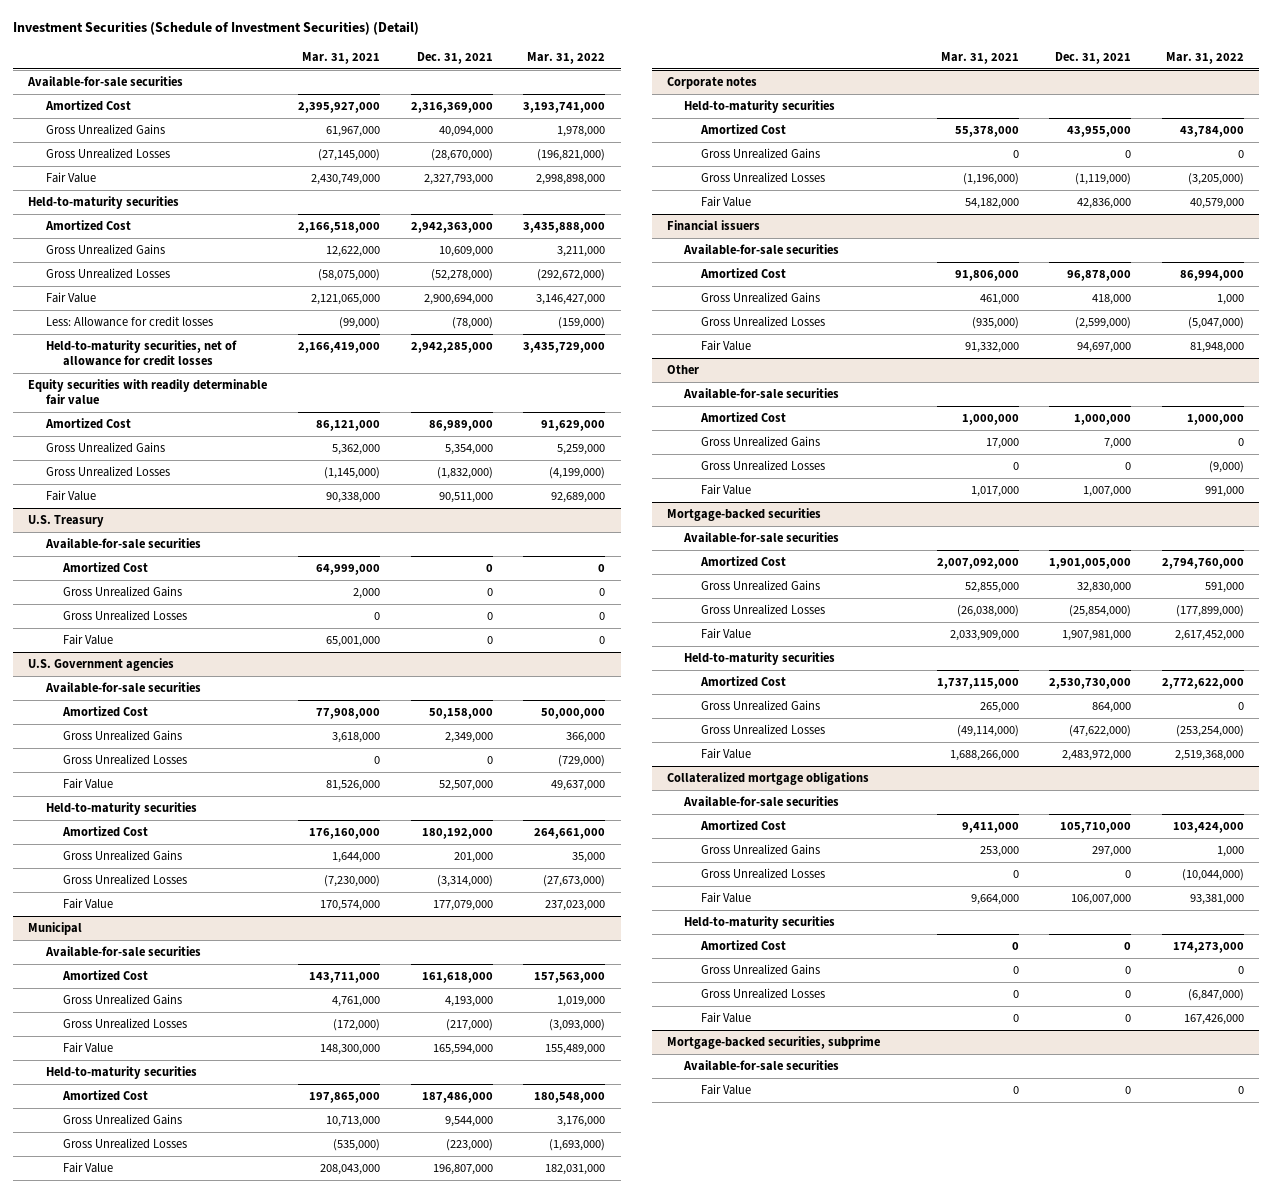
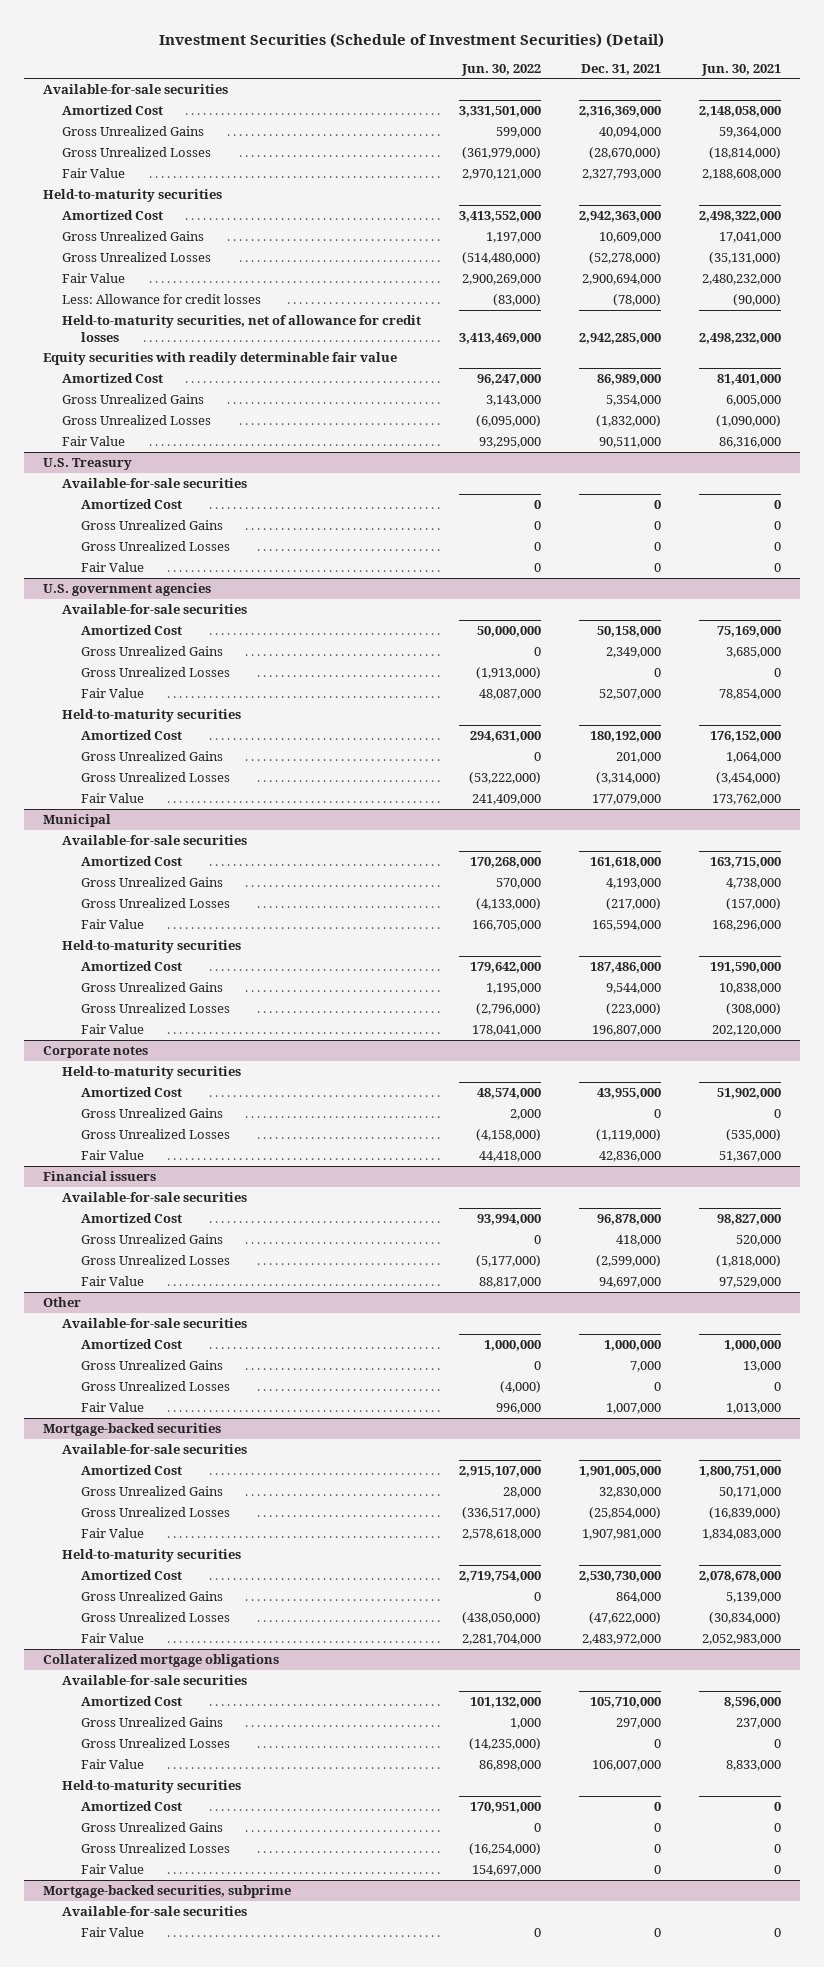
[302,51,381,64] Mar. 31, 2021 -> none
[527,51,606,64] Mar. 31, 2022 -> none
none -> [460,63,541,76] Jun. 30, 2022
none -> [700,63,781,76] Jun. 30, 2021
[28,658,175,672] U.S. Government agencies -> [43,583,212,597] U.S. government agencies

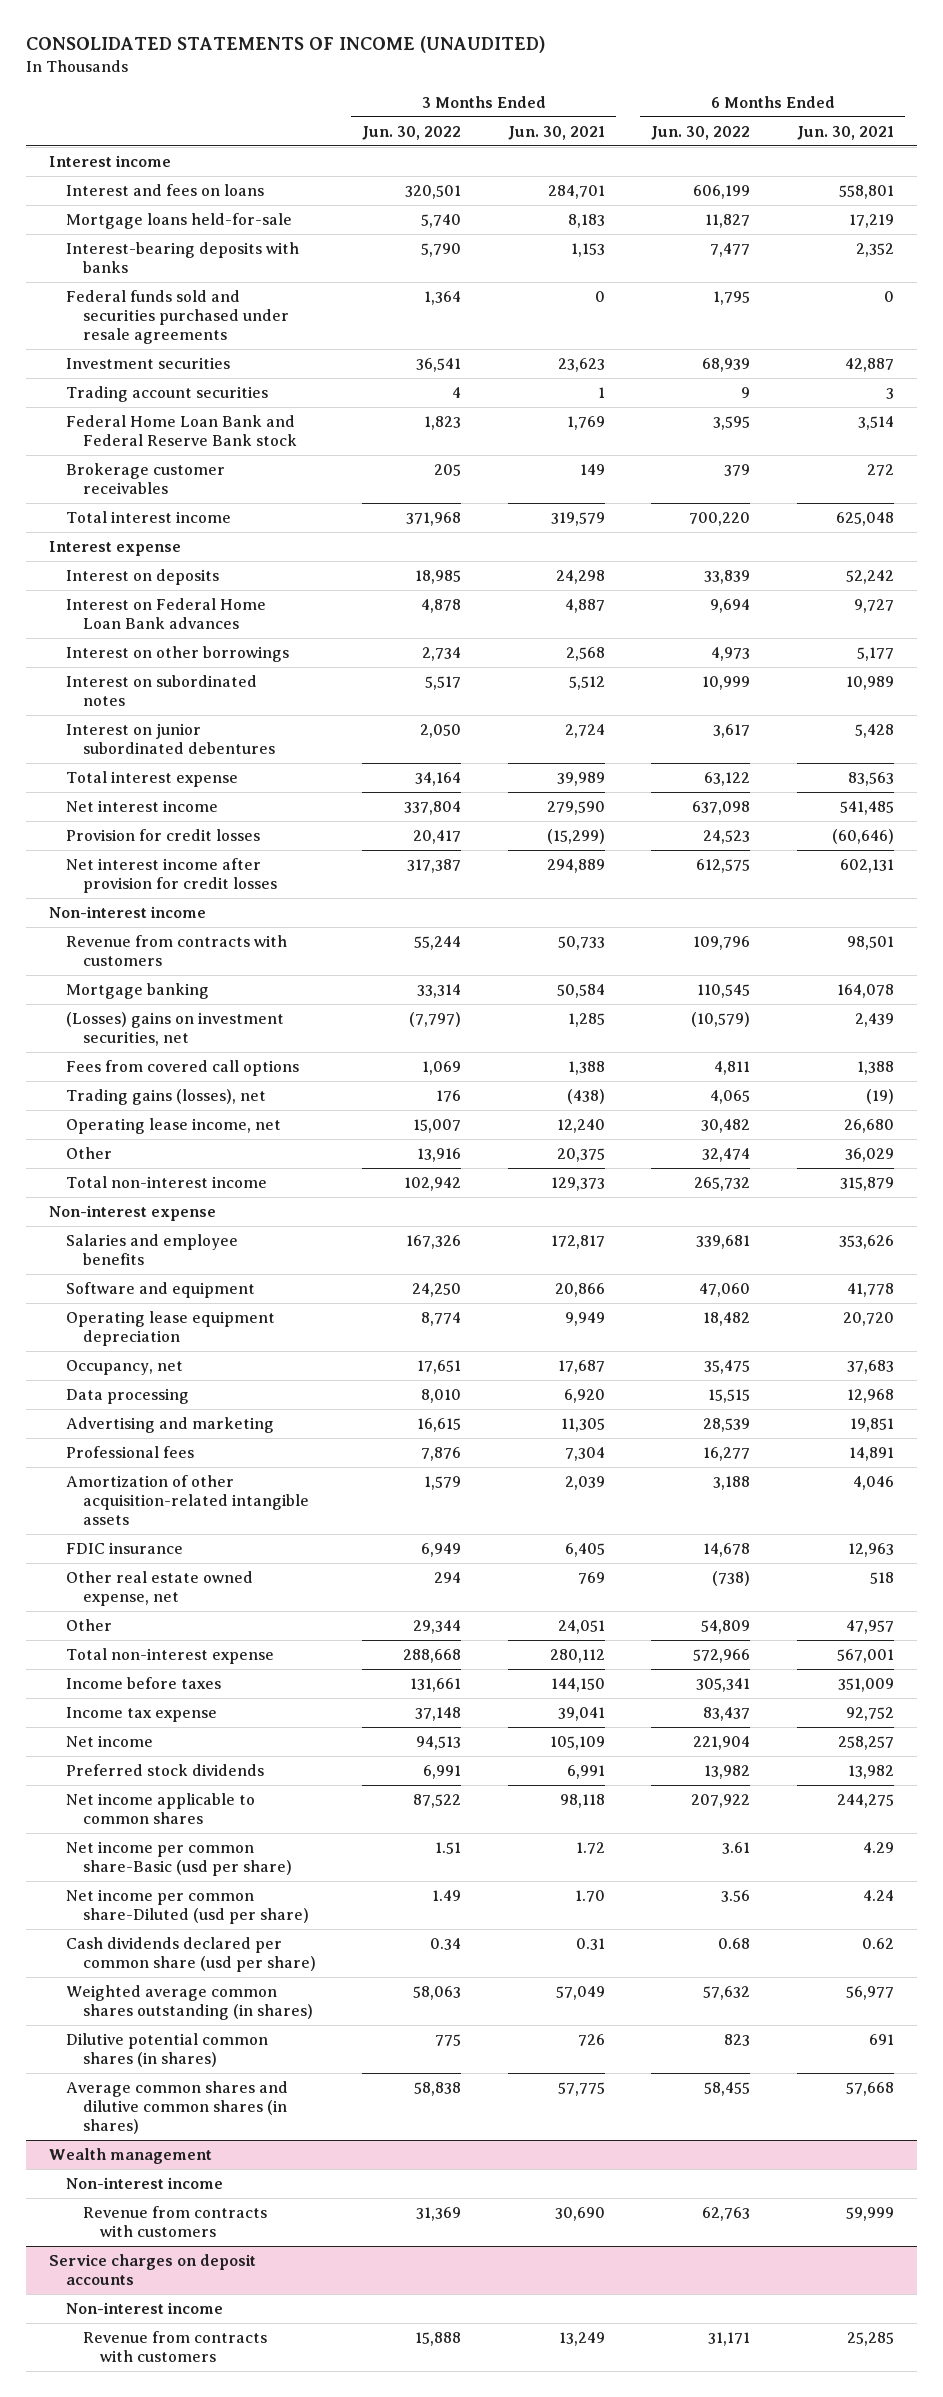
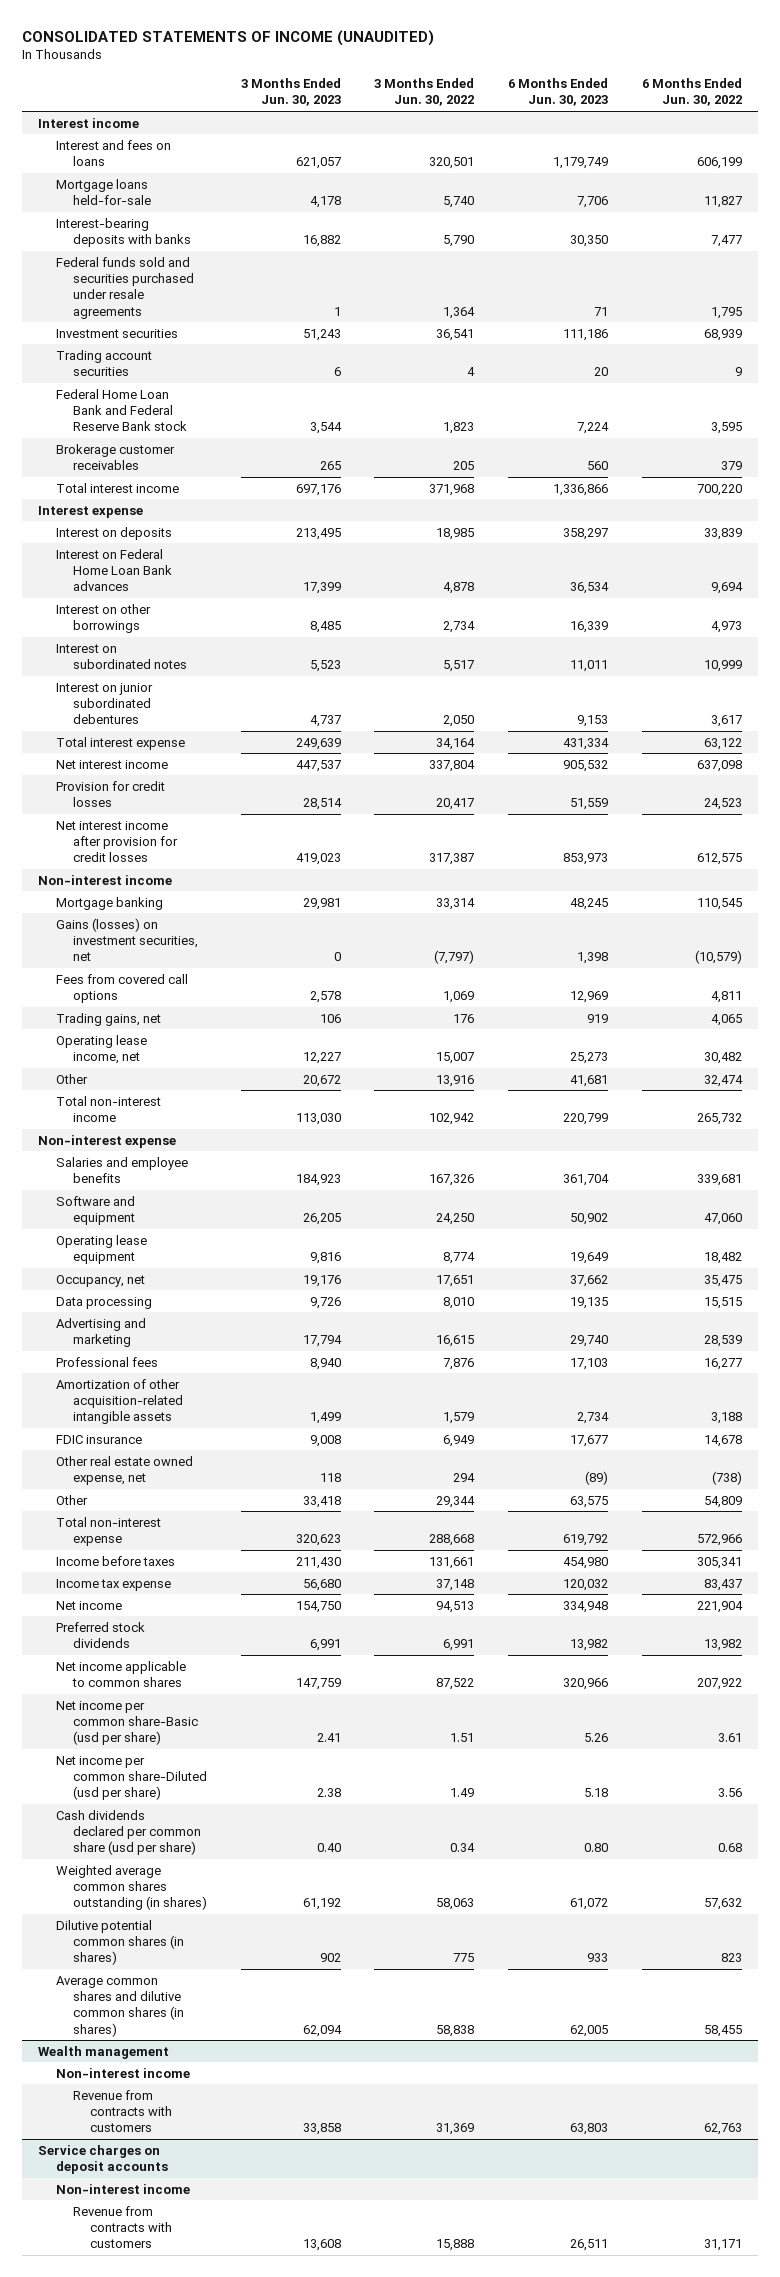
[507,125,605,140] Jun. 30, 2021 -> none
[796,125,894,140] Jun. 30, 2021 -> none
none -> [240,78,341,107] 3 Months Ended Jun. 30, 2023
none -> [508,78,609,107] 6 Months Ended Jun. 30, 2023
[65,935,287,967] Revenue from contracts with customers -> none
[65,1012,284,1047] (Losses) gains on investment securities, net -> [55,917,199,962] Gains (losses) on investment securities, net
[65,1089,266,1106] Trading gains (losses), net -> [55,1012,161,1026] Trading gains, net
[65,1311,275,1347] Operating lease equipment depreciation -> [55,1234,147,1265] Operating lease equipment

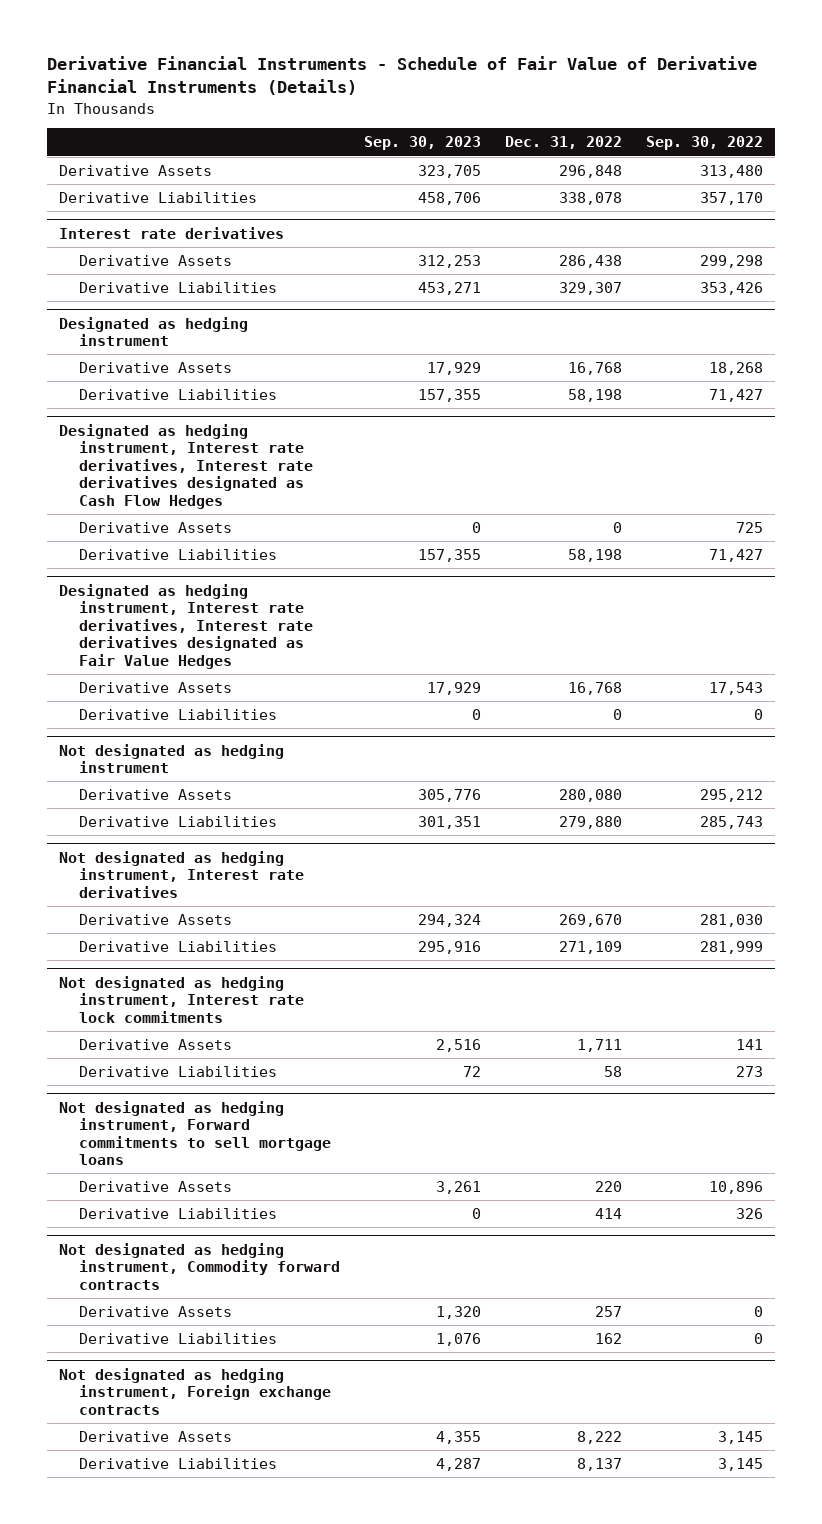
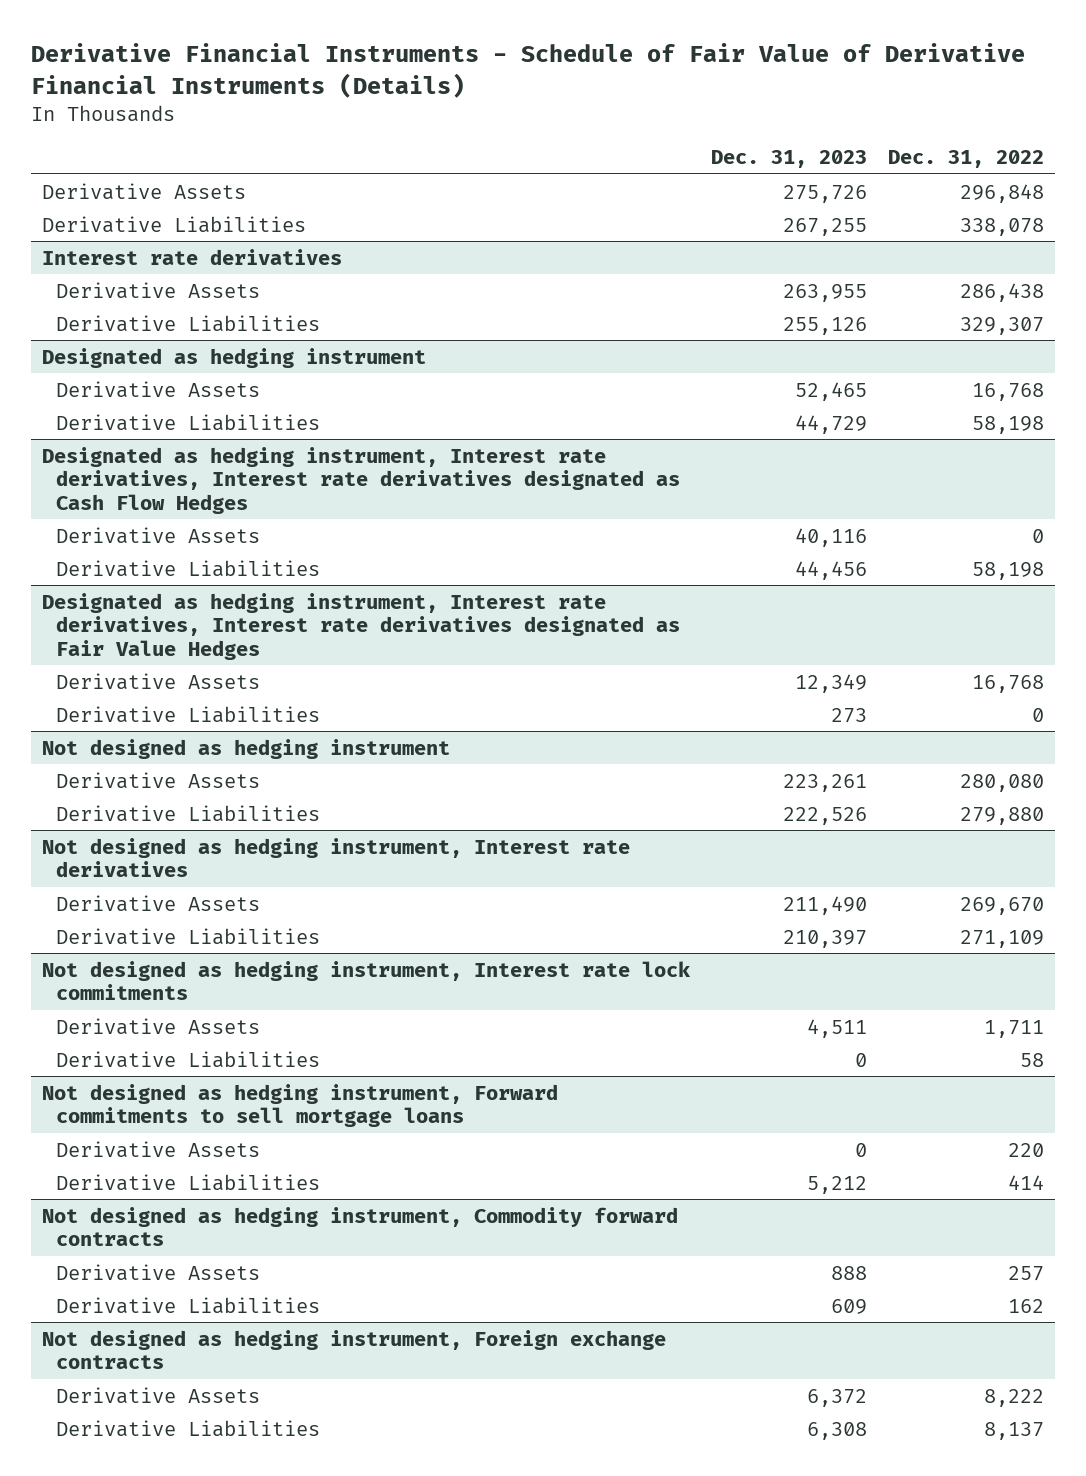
[364,136,482,151] Sep. 30, 2023 -> none
[645,136,763,151] Sep. 30, 2022 -> none
none -> [710,150,867,169] Dec. 31, 2023
[59,743,285,774] Not designated as hedging instrument -> [41,738,450,759] Not designed as hedging instrument
[59,850,305,898] Not designated as hedging instrument, Interest rate derivatives -> [41,837,630,878] Not designed as hedging instrument, Interest rate derivatives
[59,975,305,1023] Not designated as hedging instrument, Interest rate lock commitments -> [41,960,691,1001] Not designed as hedging instrument, Interest rate lock commitments
[59,1100,332,1166] Not designated as hedging instrument, Forward commitments to sell mortgage loans -> [41,1083,558,1128] Not designed as hedging instrument, Forward commitments to sell mortgage loans
[59,1242,341,1290] Not designated as hedging instrument, Commodity forward contracts -> [41,1206,678,1247] Not designed as hedging instrument, Commodity forward contracts
[59,1367,332,1415] Not designated as hedging instrument, Foreign exchange contracts -> [41,1329,666,1370] Not designed as hedging instrument, Foreign exchange contracts

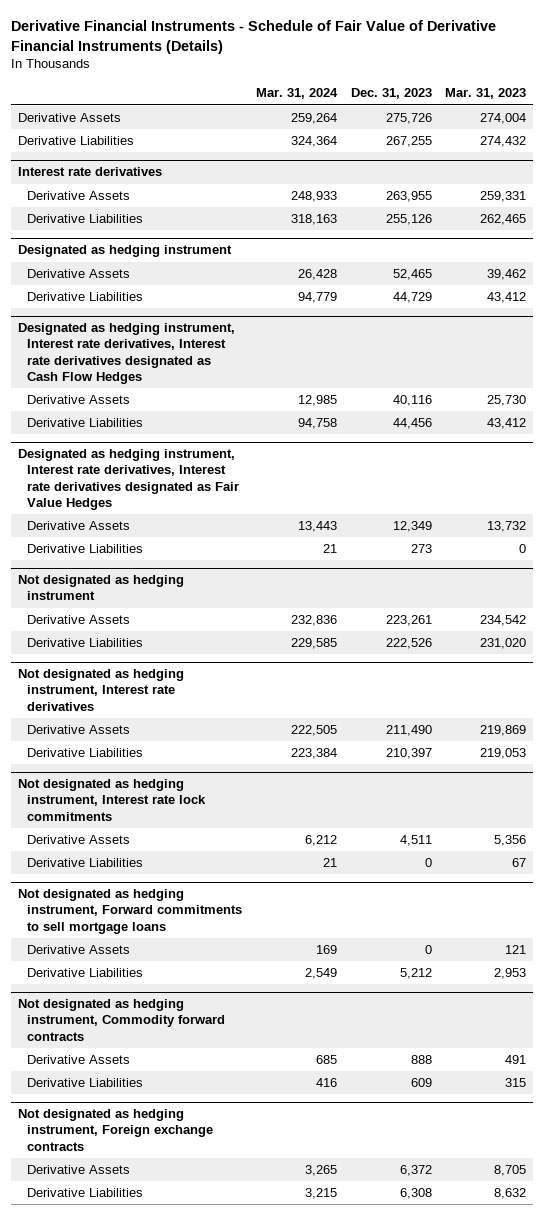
[888,150,1045,169] Dec. 31, 2022 -> none
none -> [256,88,339,100] Mar. 31, 2024
none -> [445,88,527,100] Mar. 31, 2023
[41,738,450,759] Not designed as hedging instrument -> [18,575,185,601] Not designated as hedging instrument
[41,837,630,878] Not designed as hedging instrument, Interest rate derivatives -> [18,669,185,711] Not designated as hedging instrument, Interest rate derivatives
[41,960,691,1001] Not designed as hedging instrument, Interest rate lock commitments -> [18,779,207,821] Not designated as hedging instrument, Interest rate lock commitments
[41,1083,558,1128] Not designed as hedging instrument, Forward commitments to sell mortgage loans -> [18,889,243,934] Not designated as hedging instrument, Forward commitments to sell mortgage loans
[41,1206,678,1247] Not designed as hedging instrument, Commodity forward contracts -> [18,999,226,1041] Not designated as hedging instrument, Commodity forward contracts
[41,1329,666,1370] Not designed as hedging instrument, Foreign exchange contracts -> [18,1109,214,1151] Not designated as hedging instrument, Foreign exchange contracts

